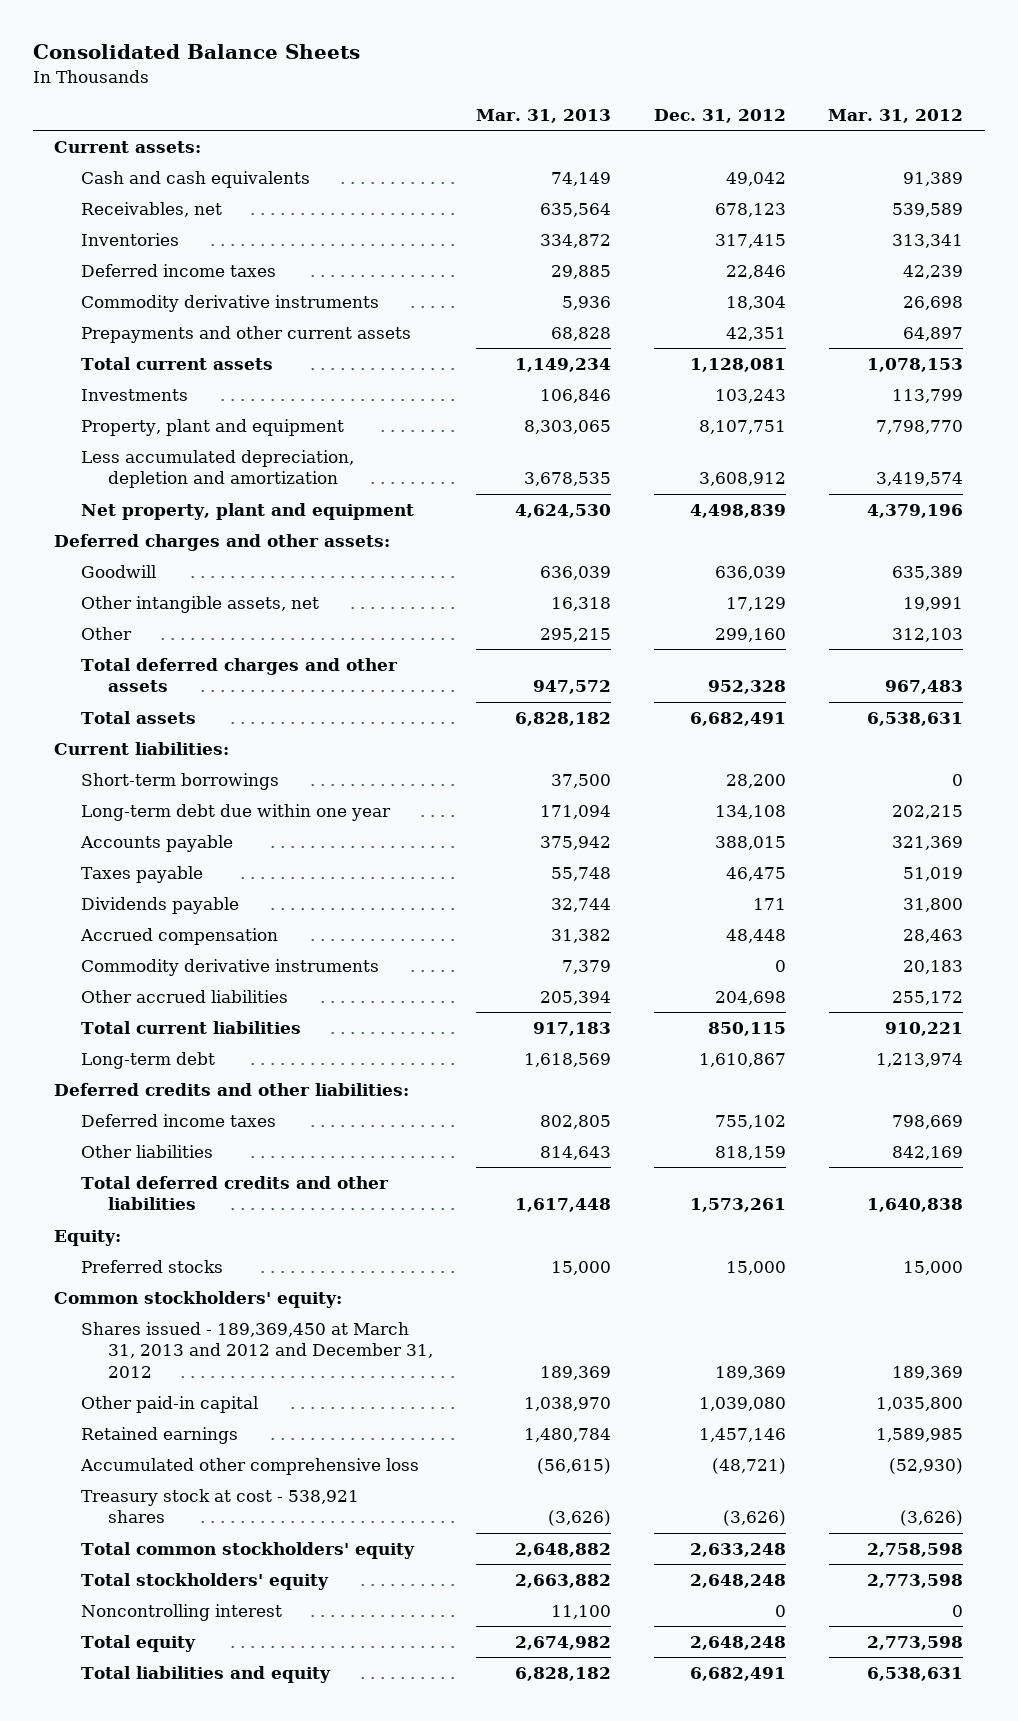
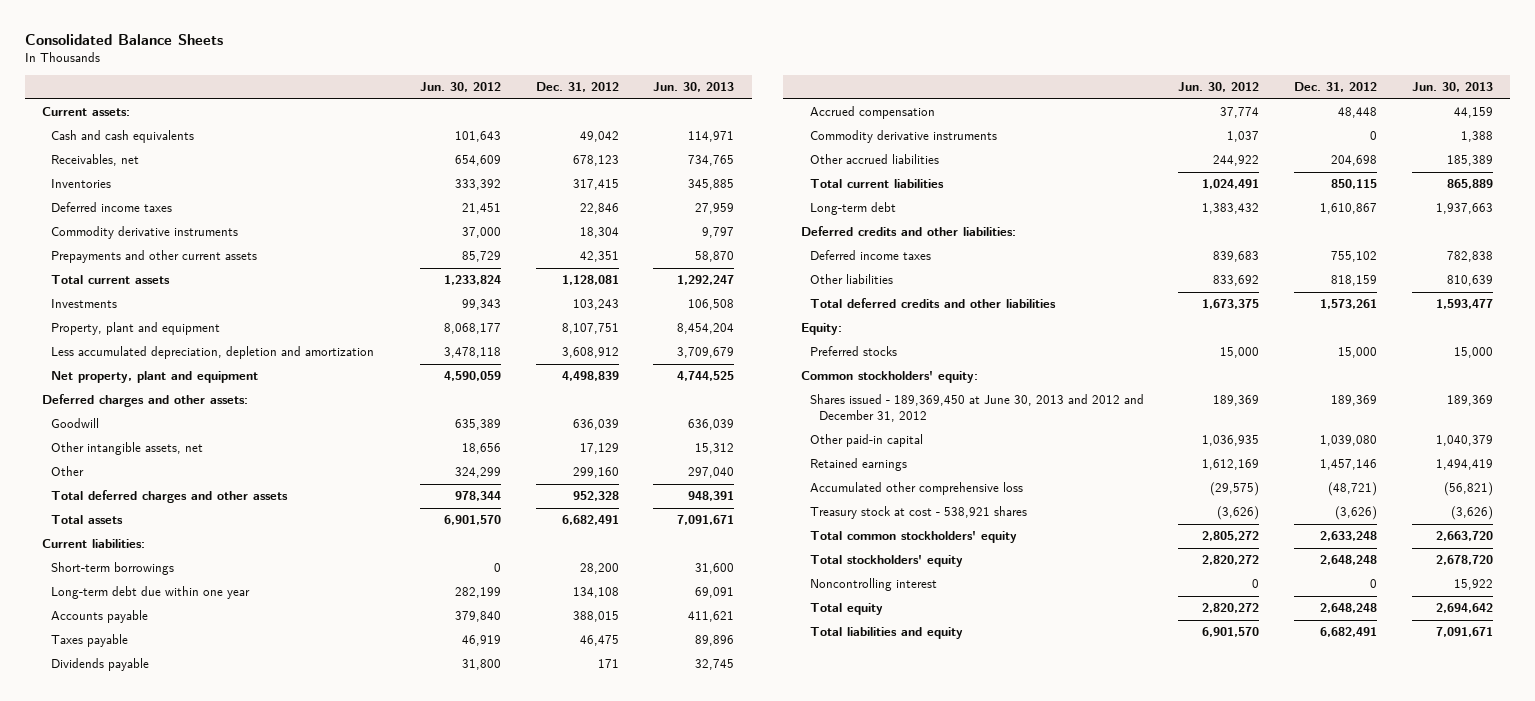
[475,109,611,124] Mar. 31, 2013 -> none
[828,109,964,124] Mar. 31, 2012 -> none
none -> [420,82,502,93] Jun. 30, 2012
none -> [653,82,735,93] Jun. 30, 2013
[81,1321,434,1379] Shares issued - 189,369,450 at March 31, 2013 and 2012 and December 31, 2012 -> [809,394,1144,423] Shares issued - 189,369,450 at June 30, 2013 and 2012 and December 31, 2012

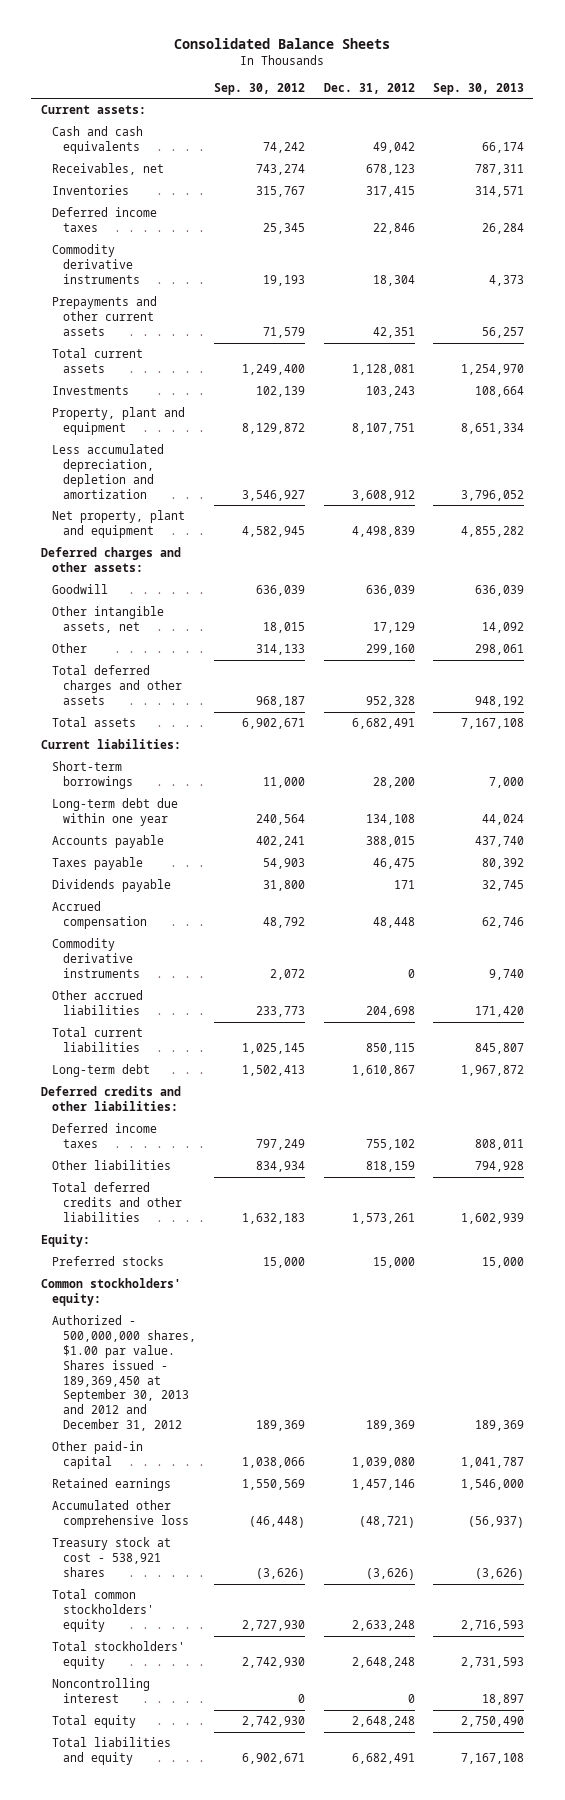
[420,82,502,93] Jun. 30, 2012 -> none
[653,82,735,93] Jun. 30, 2013 -> none
none -> [214,82,306,95] Sep. 30, 2012
none -> [433,82,525,95] Sep. 30, 2013
[809,394,1144,423] Shares issued - 189,369,450 at June 30, 2013 and 2012 and December 31, 2012 -> [51,1315,197,1432] Authorized - 500,000,000 shares, $1.00 par value. Shares issued - 189,369,450 at September 30, 2013 and 2012 and December 31, 2012

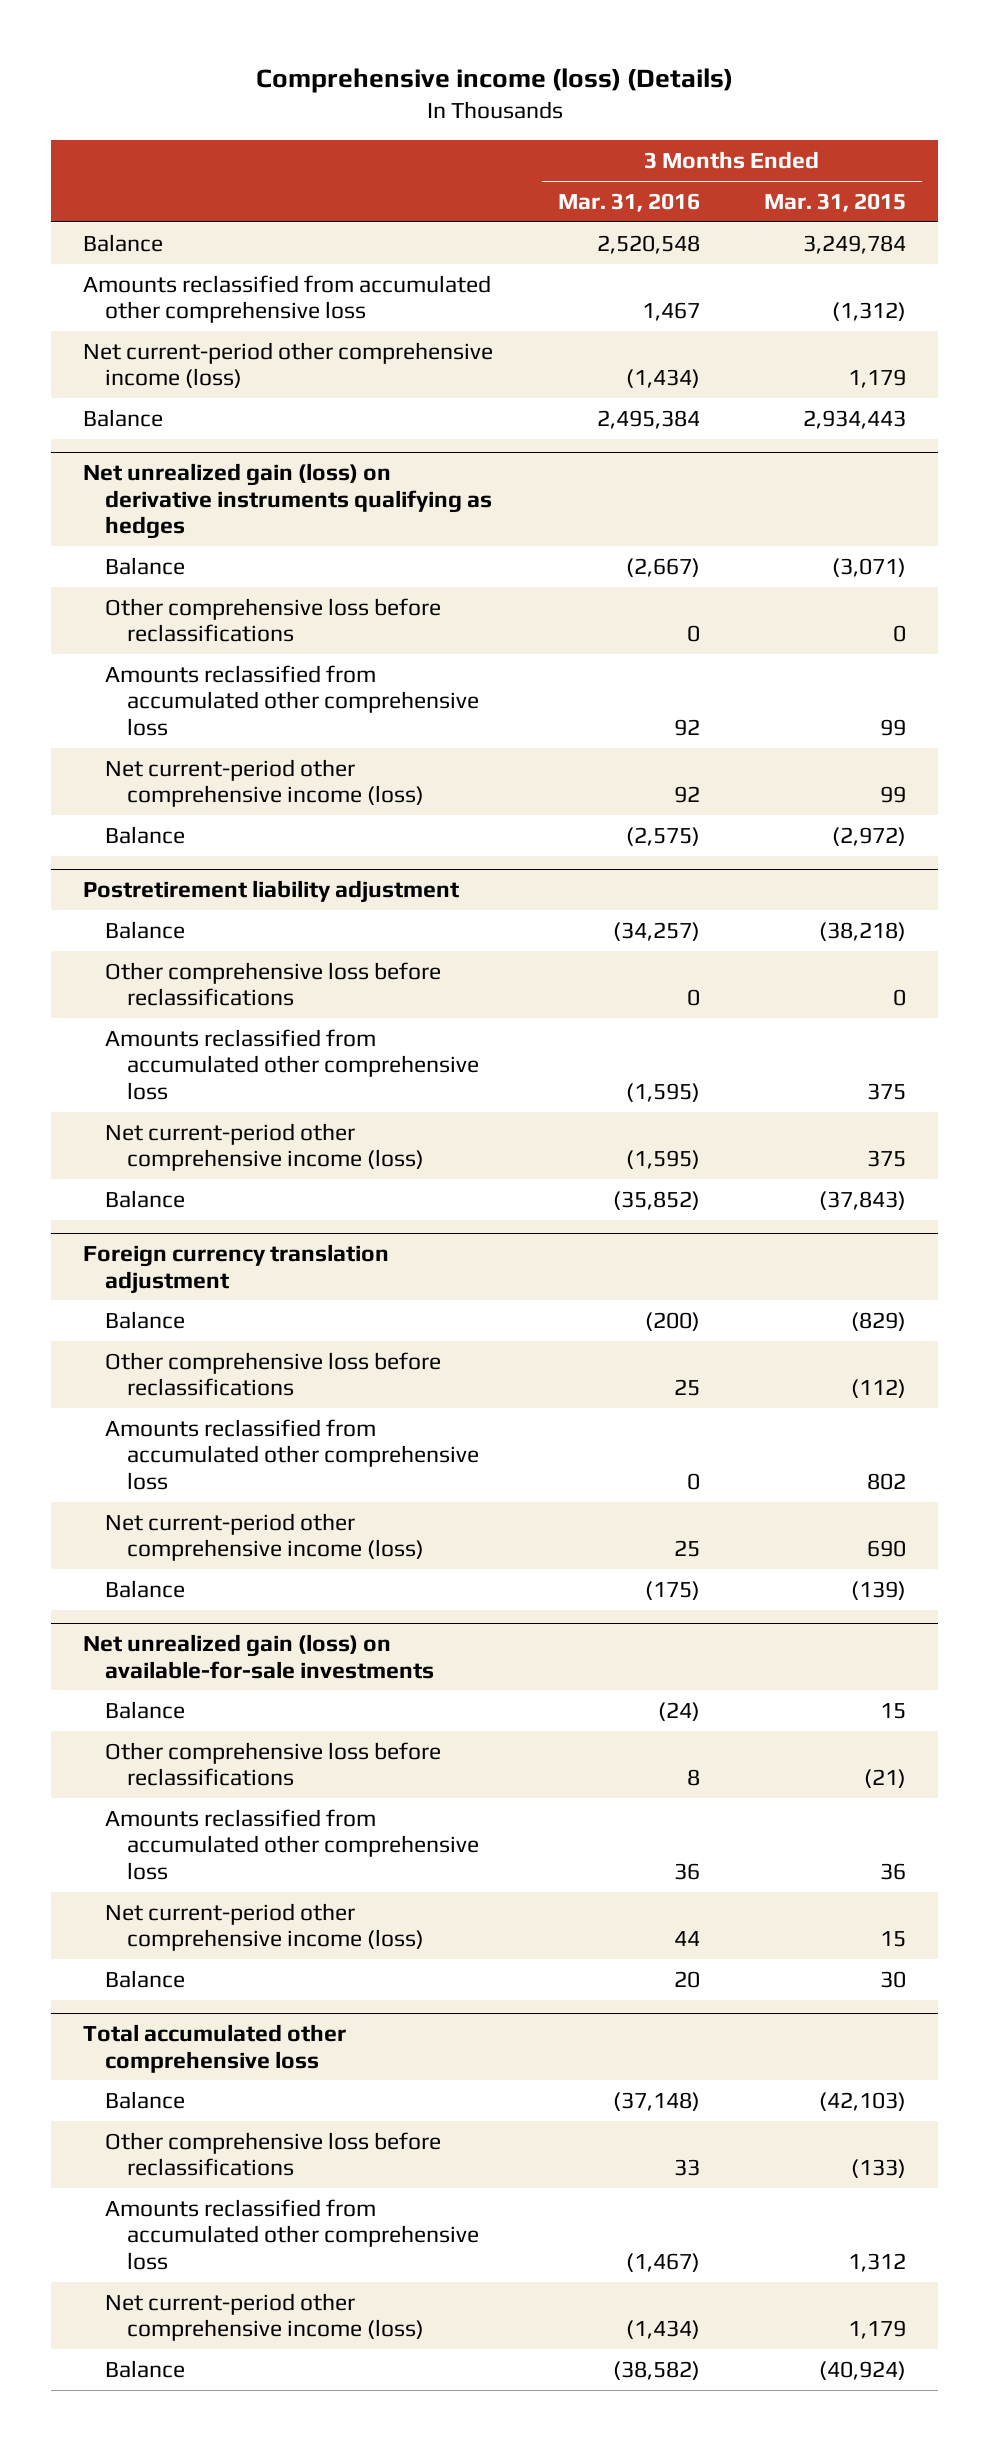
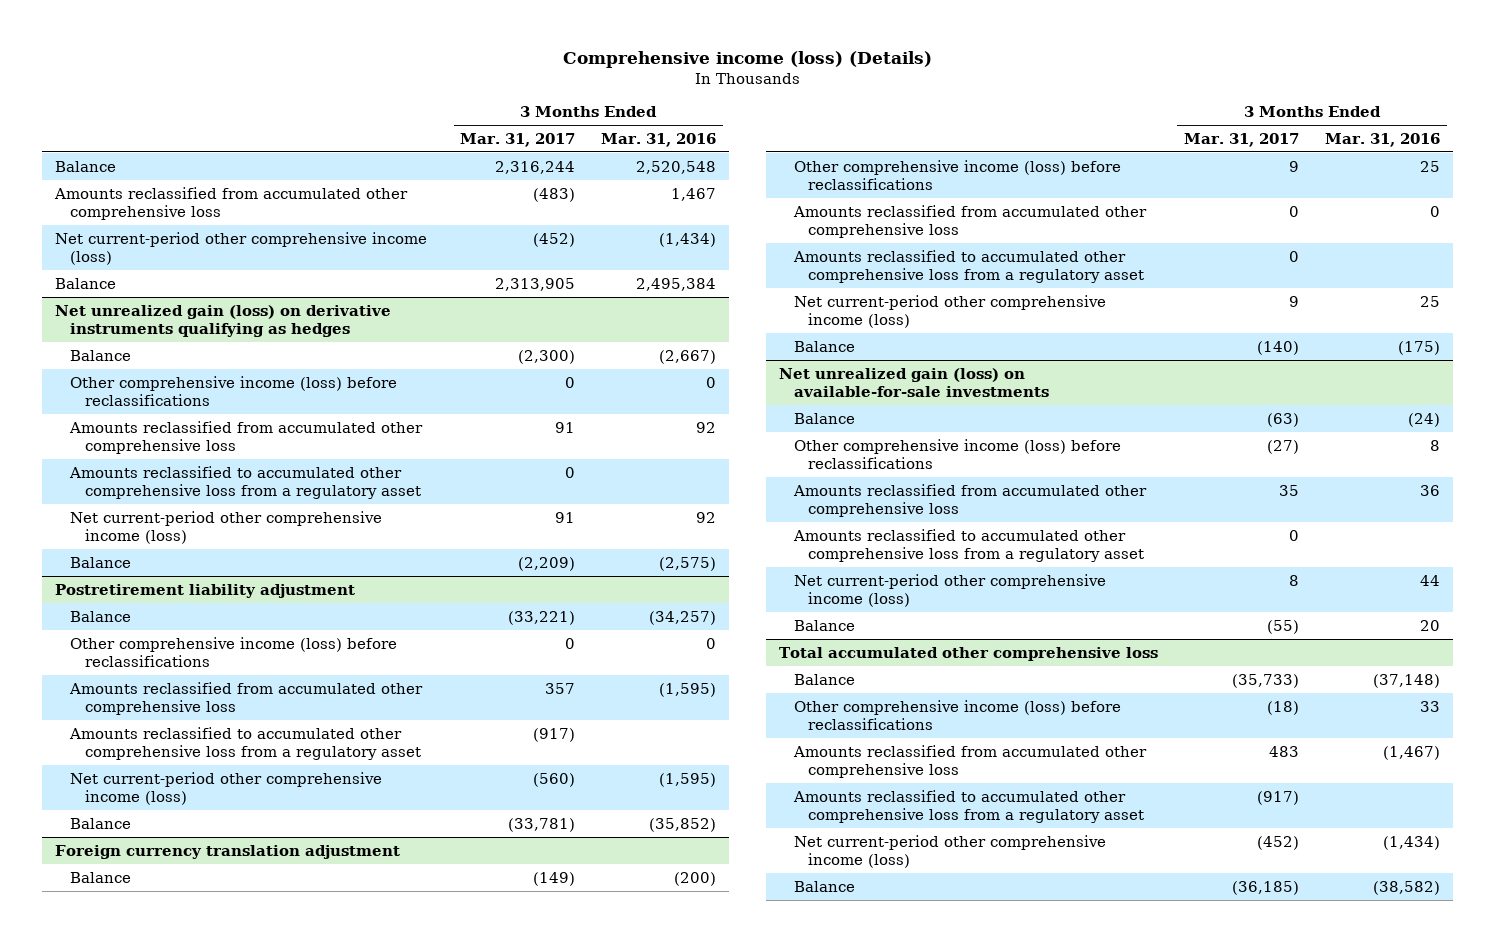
[764,192,907,212] Mar. 31, 2015 -> none
none -> [460,132,576,147] Mar. 31, 2017
[105,597,442,643] Other comprehensive loss before reclassifications -> [69,375,397,407] Other comprehensive income (loss) before reclassifications
none -> [68,465,421,500] Amounts reclassified to accumulated other comprehensive loss from a regulatory asset
[105,961,442,1007] Other comprehensive loss before reclassifications -> [69,636,397,668] Other comprehensive income (loss) before reclassifications
none -> [68,726,421,761] Amounts reclassified to accumulated other comprehensive loss from a regulatory asset
[105,1351,442,1397] Other comprehensive loss before reclassifications -> [793,159,1121,191] Other comprehensive income (loss) before reclassifications
none -> [792,249,1145,284] Amounts reclassified to accumulated other comprehensive loss from a regulatory asset
[105,1741,442,1787] Other comprehensive loss before reclassifications -> [793,438,1121,470] Other comprehensive income (loss) before reclassifications
none -> [792,528,1145,563] Amounts reclassified to accumulated other comprehensive loss from a regulatory asset
[105,2131,442,2177] Other comprehensive loss before reclassifications -> [793,699,1121,731] Other comprehensive income (loss) before reclassifications
none -> [792,789,1145,824] Amounts reclassified to accumulated other comprehensive loss from a regulatory asset

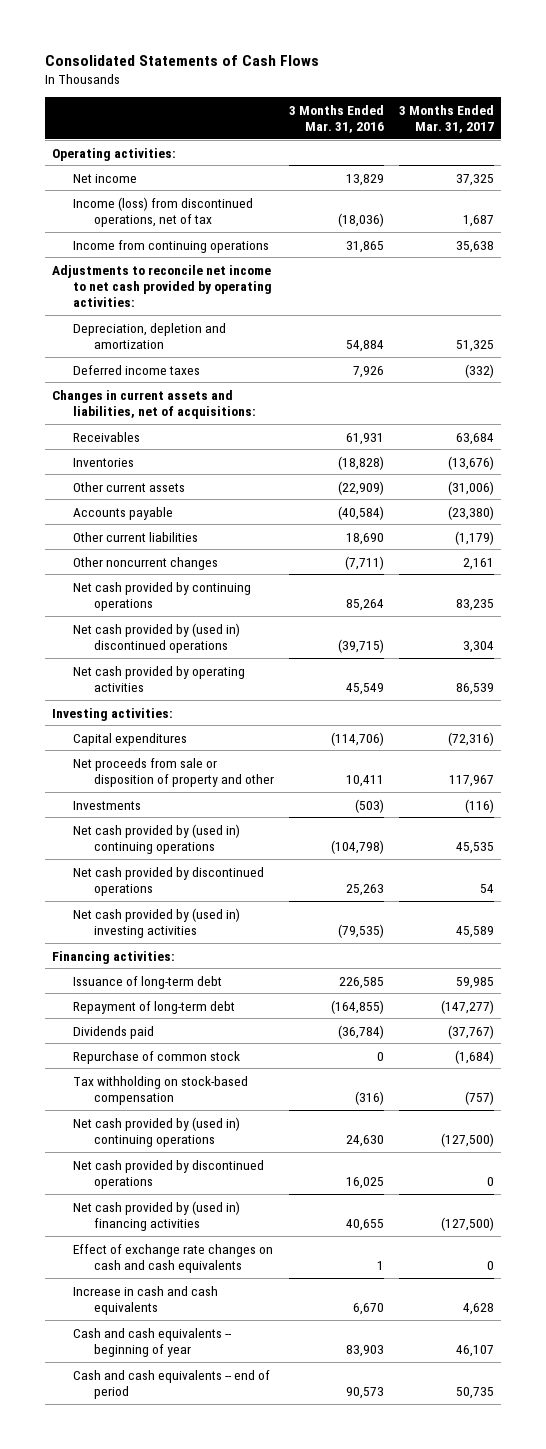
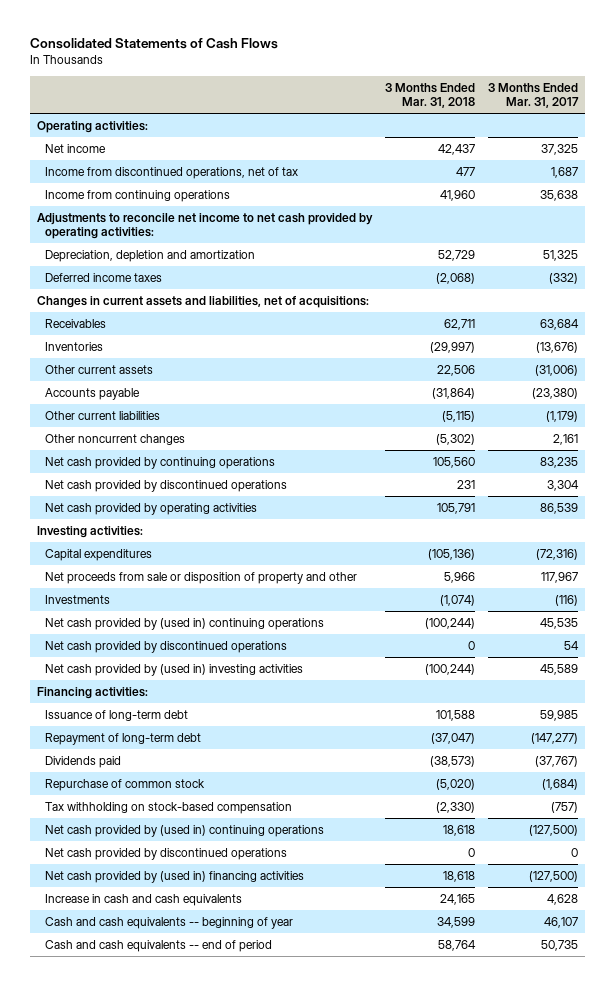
[289,104,385,134] 3 Months Ended Mar. 31, 2016 -> none
none -> [385,83,476,108] 3 Months Ended Mar. 31, 2018
[73,196,254,227] Income (loss) from discontinued operations, net of tax -> [45,166,299,179] Income from discontinued operations, net of tax
[73,622,241,653] Net cash provided by (used in) discontinued operations -> [45,479,288,492] Net cash provided by discontinued operations
[73,1243,274,1273] Effect of exchange rate changes on cash and cash equivalents -> none

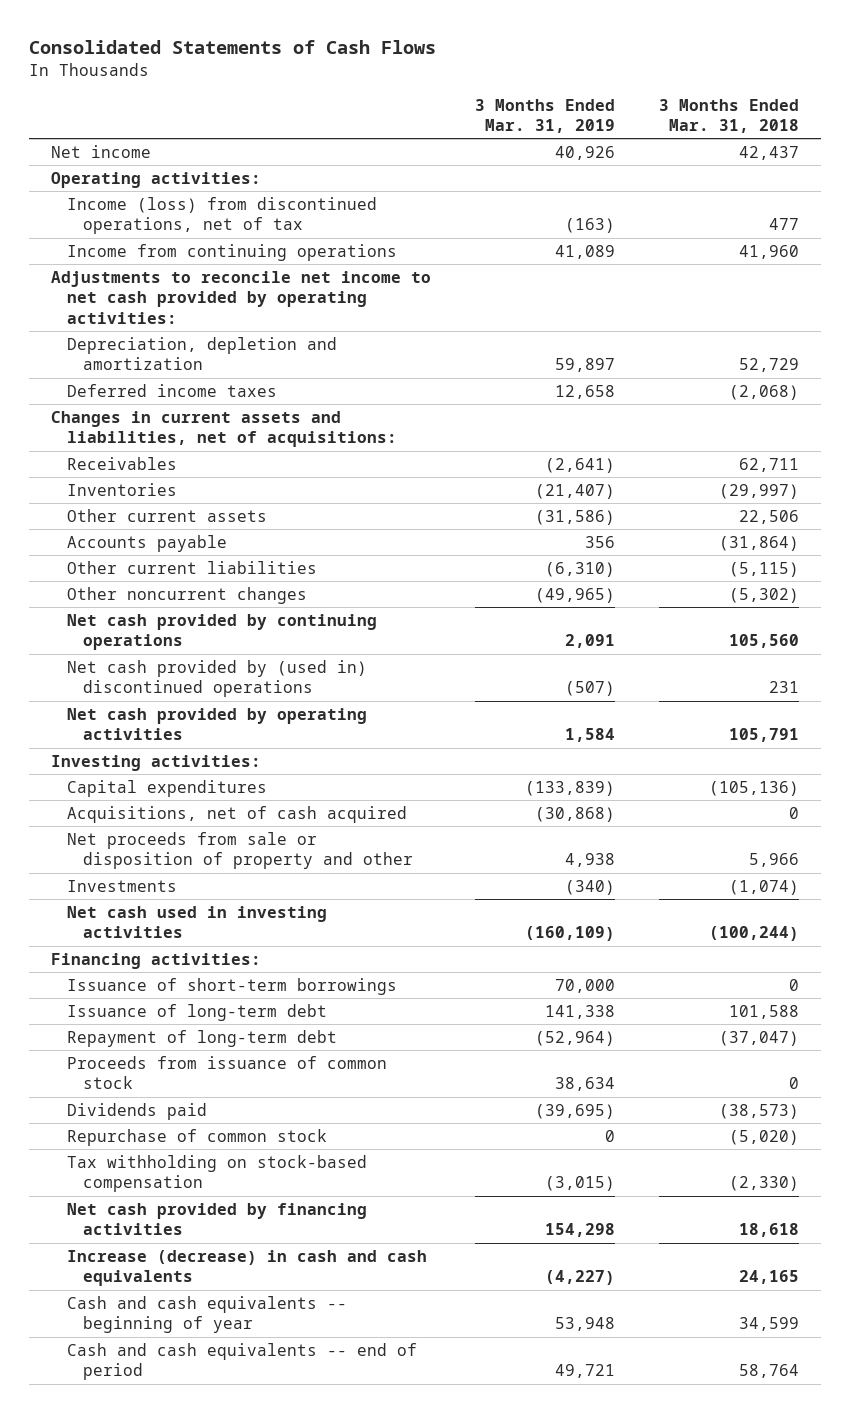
[488,83,580,108] 3 Months Ended Mar. 31, 2017 -> none
none -> [475,98,616,133] 3 Months Ended Mar. 31, 2019
[36,120,148,133] Operating activities: -> [50,171,261,188] Operating activities:
[45,166,299,179] Income from discontinued operations, net of tax -> [66,196,377,235] Income (loss) from discontinued operations, net of tax
[45,479,288,492] Net cash provided by discontinued operations -> [66,659,367,698] Net cash provided by (used in) discontinued operations
none -> [66,805,407,823] Acquisitions, net of cash acquired
[45,617,325,630] Net cash provided by (used in) continuing operations -> none
[45,640,288,653] Net cash provided by discontinued operations -> none
[45,663,304,676] Net cash provided by (used in) investing activities -> [66,905,327,939] Net cash used in investing activities
none -> [66,977,397,995] Issuance of short-term borrowings
none -> [66,1055,387,1090] Proceeds from issuance of common stock
[45,824,325,837] Net cash provided by (used in) continuing operations -> none
[45,847,288,860] Net cash provided by discontinued operations -> none
[45,870,305,883] Net cash provided by (used in) financing activities -> [66,1202,367,1236] Net cash provided by financing activities
[45,893,243,906] Increase in cash and cash equivalents -> [66,1249,427,1287] Increase (decrease) in cash and cash equivalents

